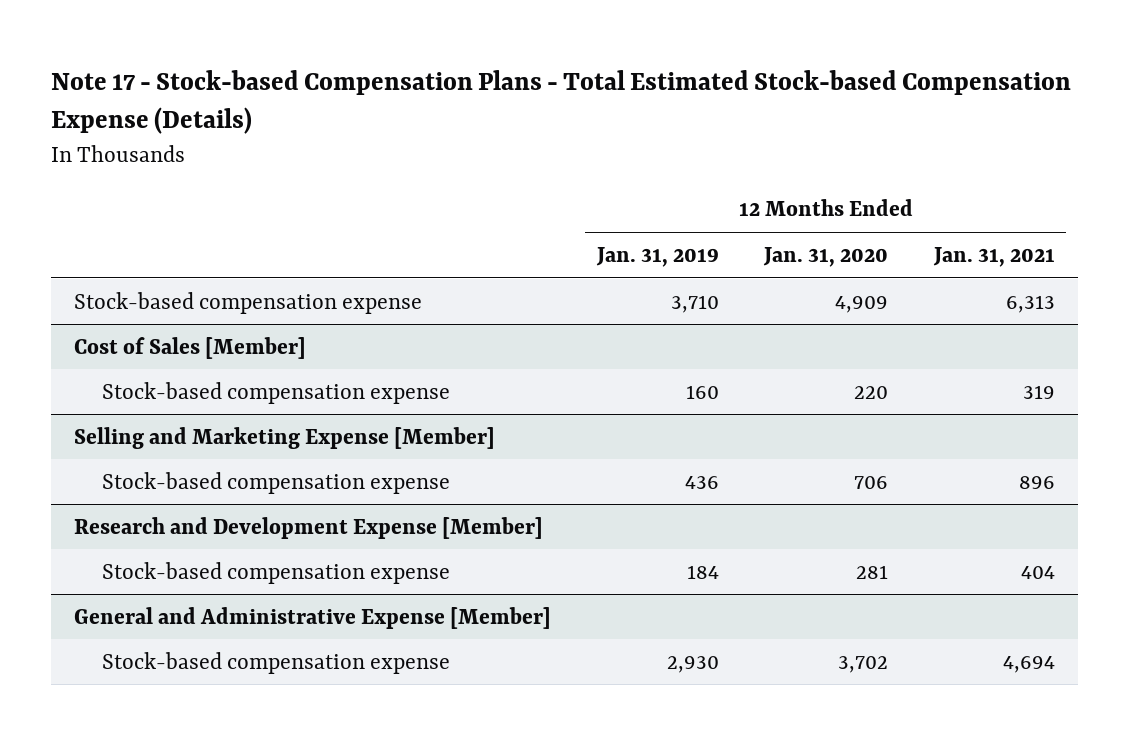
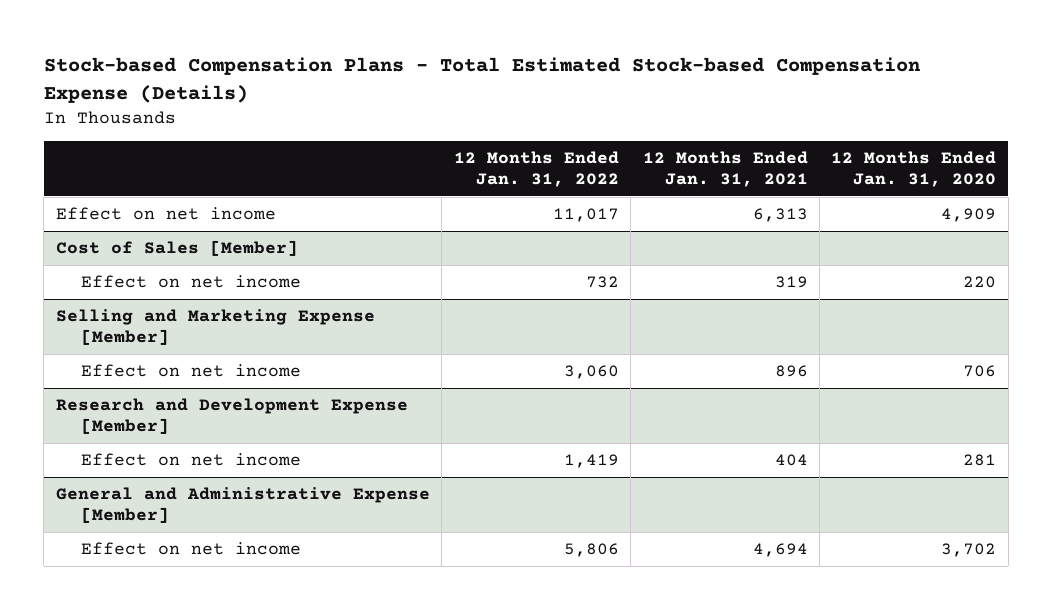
[51,69,1072,135] Note 17 - Stock-based Compensation Plans - Total Estimated Stock-based Compensation Expense (Details) -> [43,57,920,103] Stock-based Compensation Plans - Total Estimated Stock-based Compensation Expense (Details)
[595,246,719,267] Jan. 31, 2019 -> none
none -> [453,150,619,187] 12 Months Ended Jan. 31, 2022
[74,291,423,314] Stock-based compensation expense -> [55,207,276,221] Effect on net income
[101,381,450,404] Stock-based compensation expense -> [81,275,302,289] Effect on net income
[101,471,450,494] Stock-based compensation expense -> [81,364,302,378] Effect on net income
[101,561,450,584] Stock-based compensation expense -> [81,453,302,467] Effect on net income
[101,651,450,674] Stock-based compensation expense -> [81,542,302,556] Effect on net income

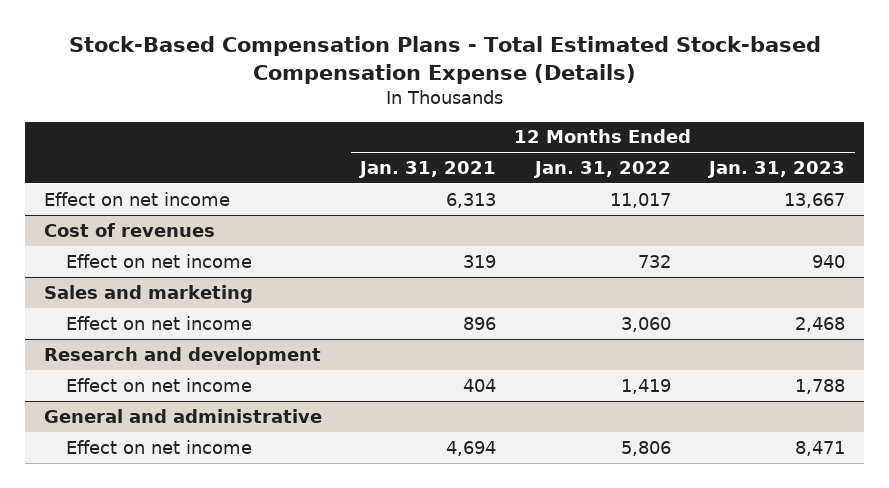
[43,57,920,103] Stock-based Compensation Plans - Total Estimated Stock-based Compensation Expense (Details) -> [68,36,821,84] Stock-Based Compensation Plans - Total Estimated Stock-based Compensation Expense (Details)
[831,150,997,187] 12 Months Ended Jan. 31, 2020 -> none
none -> [707,160,846,178] Jan. 31, 2023
[55,240,298,257] Cost of Sales [Member] -> [44,222,216,237] Cost of revenues
[55,309,375,346] Selling and Marketing Expense [Member] -> [44,284,254,303] Sales and marketing
[55,398,408,435] Research and Development Expense [Member] -> [44,346,322,365] Research and development
[55,487,430,524] General and Administrative Expense [Member] -> [44,408,323,423] General and administrative

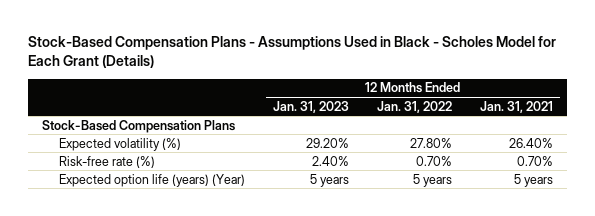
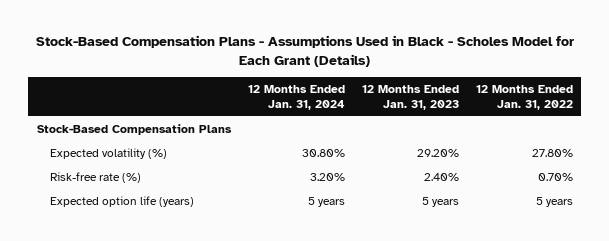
[480,100,554,113] Jan. 31, 2021 -> none
none -> [247,84,345,110] 12 Months Ended Jan. 31, 2024
[59,173,246,187] Expected option life (years) (Year) -> [49,195,194,207] Expected option life (years)

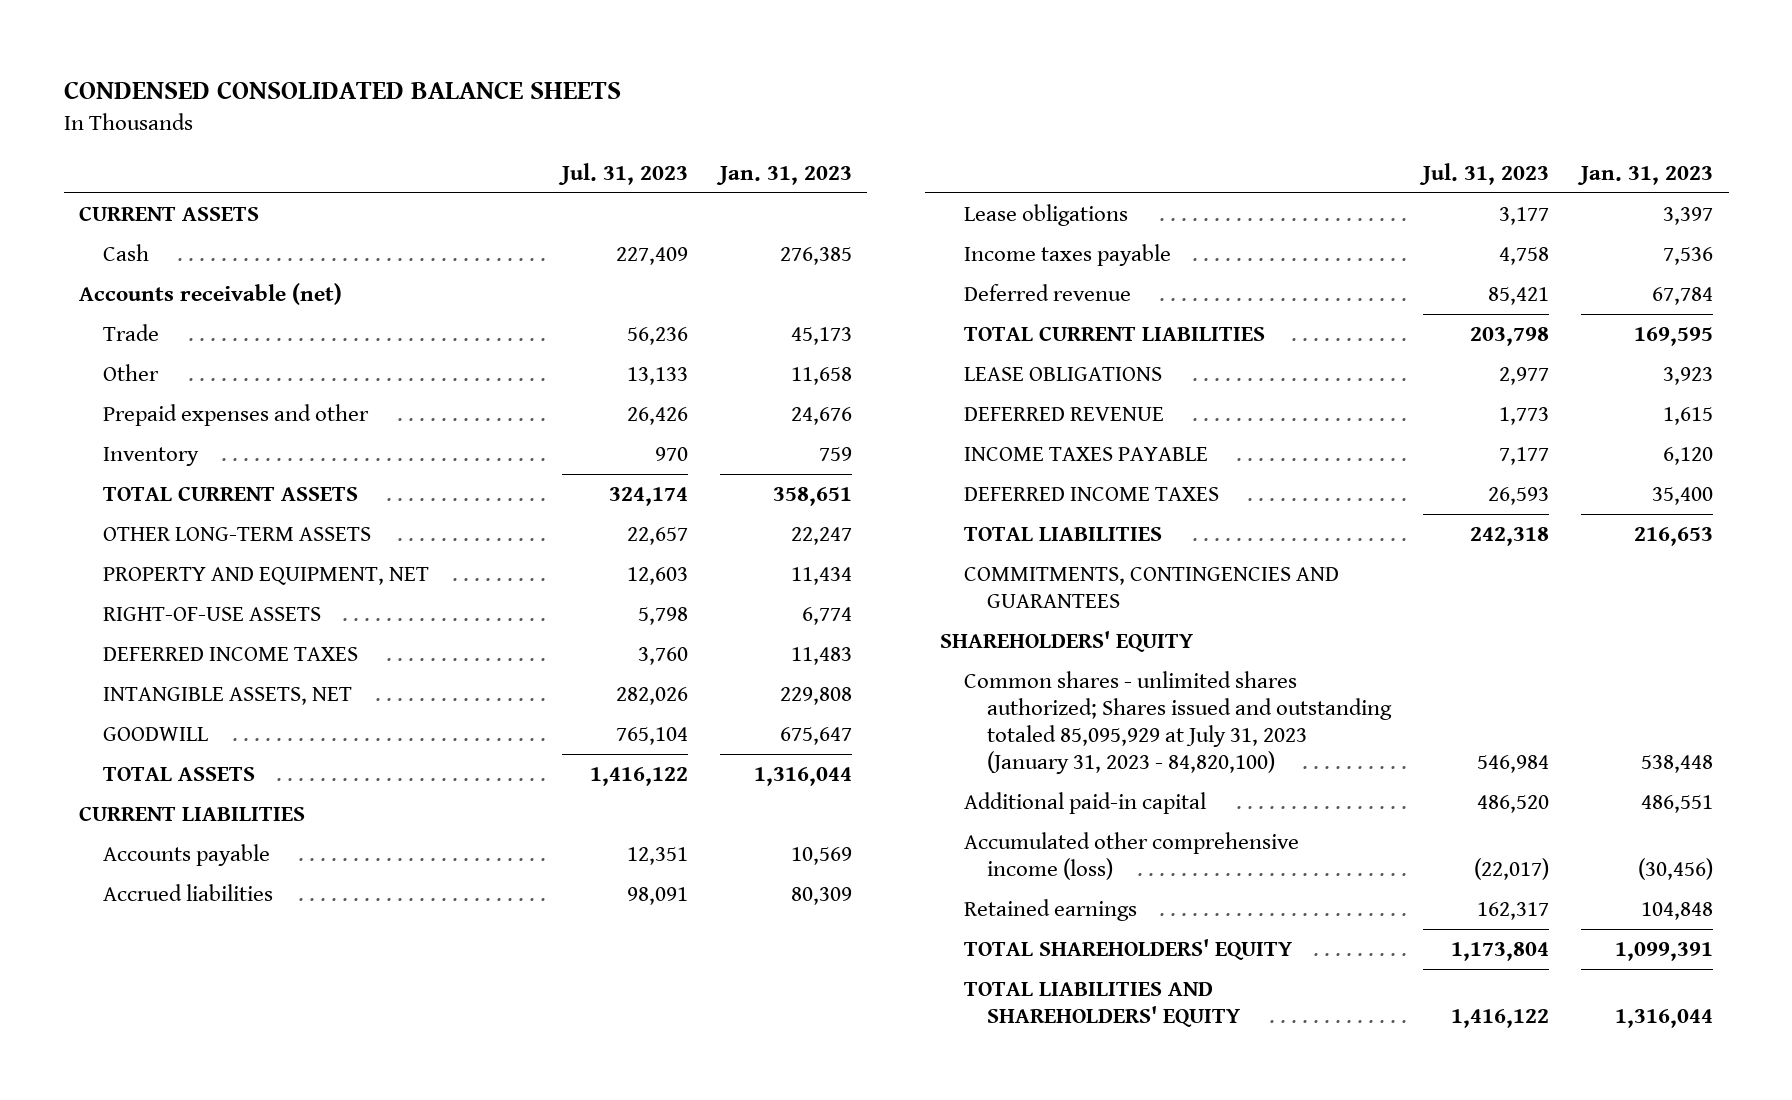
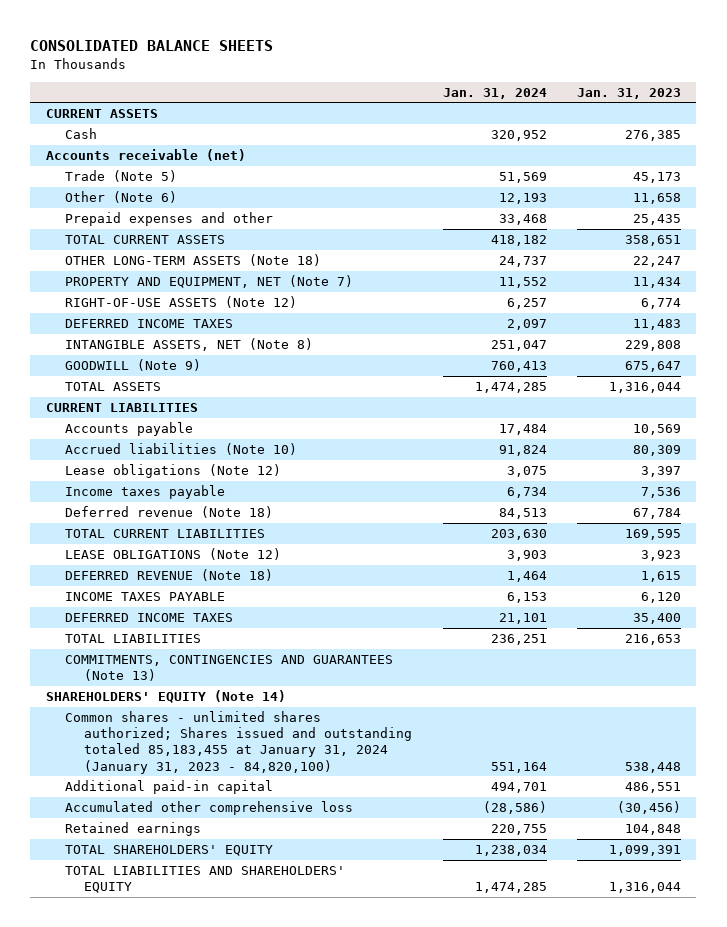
[63,81,621,100] CONDENSED CONSOLIDATED BALANCE SHEETS -> [30,39,274,51] CONSOLIDATED BALANCE SHEETS
[557,162,688,185] Jul. 31, 2023 -> none
none -> [442,87,547,99] Jan. 31, 2024
[102,447,199,467] Inventory -> none
[102,324,159,342] Trade -> [64,170,177,183] Trade (Note 5)
[102,364,159,382] Other -> [64,191,177,204] Other (Note 6)
[790,407,852,426] 24,676 -> [633,214,682,226] 25,435
[102,527,371,542] OTHER LONG-TERM ASSETS -> [64,254,321,267] OTHER LONG-TERM ASSETS (Note 18)
[102,567,429,586] PROPERTY AND EQUIPMENT, NET -> [64,275,353,289] PROPERTY AND EQUIPMENT, NET (Note 7)
[102,607,321,622] RIGHT-OF-USE ASSETS -> [64,296,297,309] RIGHT-OF-USE ASSETS (Note 12)
[102,687,352,706] INTANGIBLE ASSETS, NET -> [64,338,313,352] INTANGIBLE ASSETS, NET (Note 8)
[102,727,208,742] GOODWILL -> [64,359,201,372] GOODWILL (Note 9)
[102,884,273,902] Accrued liabilities -> [64,443,297,456] Accrued liabilities (Note 10)
[963,204,1128,227] Lease obligations -> [64,464,281,479] Lease obligations (Note 12)
[963,284,1131,302] Deferred revenue -> [64,506,273,519] Deferred revenue (Note 18)
[963,367,1162,382] LEASE OBLIGATIONS -> [64,548,281,561] LEASE OBLIGATIONS (Note 12)
[963,407,1164,422] DEFERRED REVENUE -> [64,569,273,582] DEFERRED REVENUE (Note 18)
[963,567,1339,608] COMMITMENTS, CONTINGENCIES AND GUARANTEES -> [64,655,393,682] COMMITMENTS, CONTINGENCIES AND GUARANTEES (Note 13)
[940,631,1194,653] SHAREHOLDERS' EQUITY -> [45,690,286,704] SHAREHOLDERS' EQUITY (Note 14)
[963,671,1393,774] Common shares - unlimited shares authorized; Shares issued and outstanding totaled 85,095,929 at July 31, 2023 (January 31, 2023 - 84,820,100) -> [64,711,413,774] Common shares - unlimited shares authorized; Shares issued and outstanding totaled 85,183,455 at January 31, 2024 (January 31, 2023 - 84,820,100)
[963,832,1299,880] Accumulated other comprehensive income (loss) -> [64,801,353,816] Accumulated other comprehensive loss

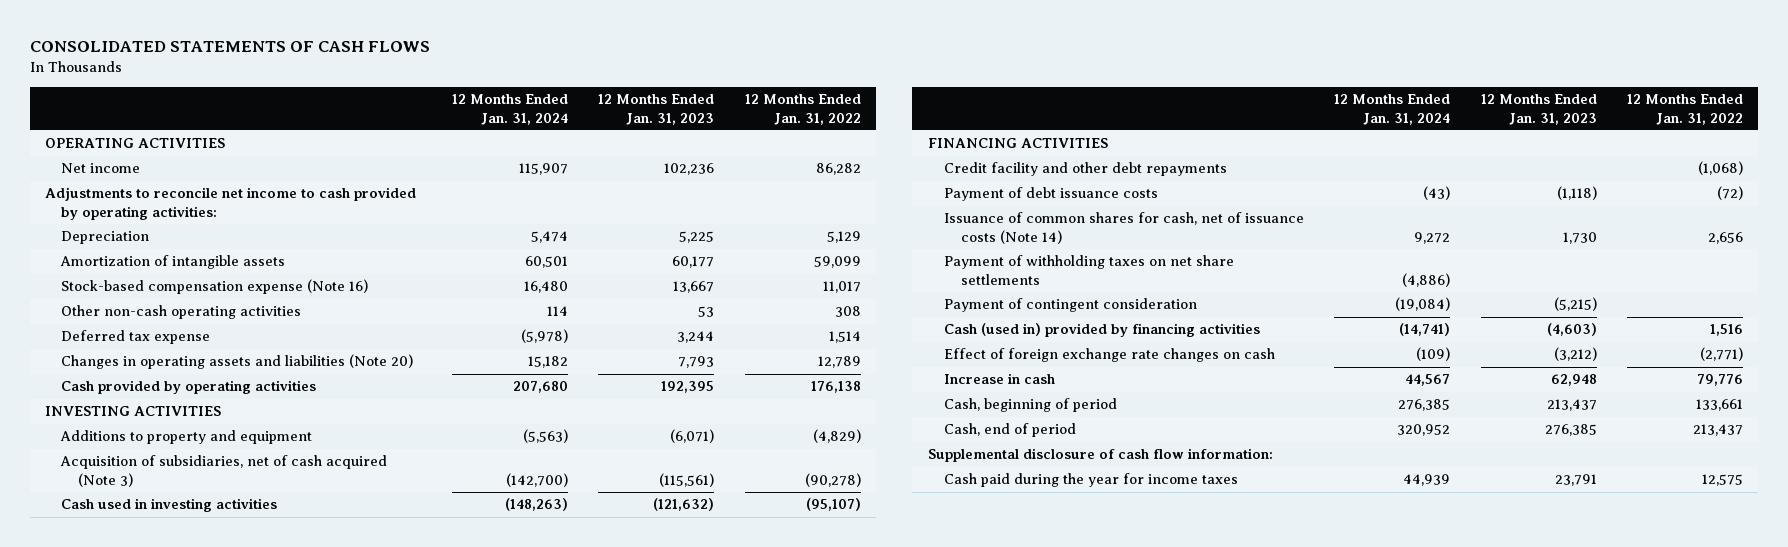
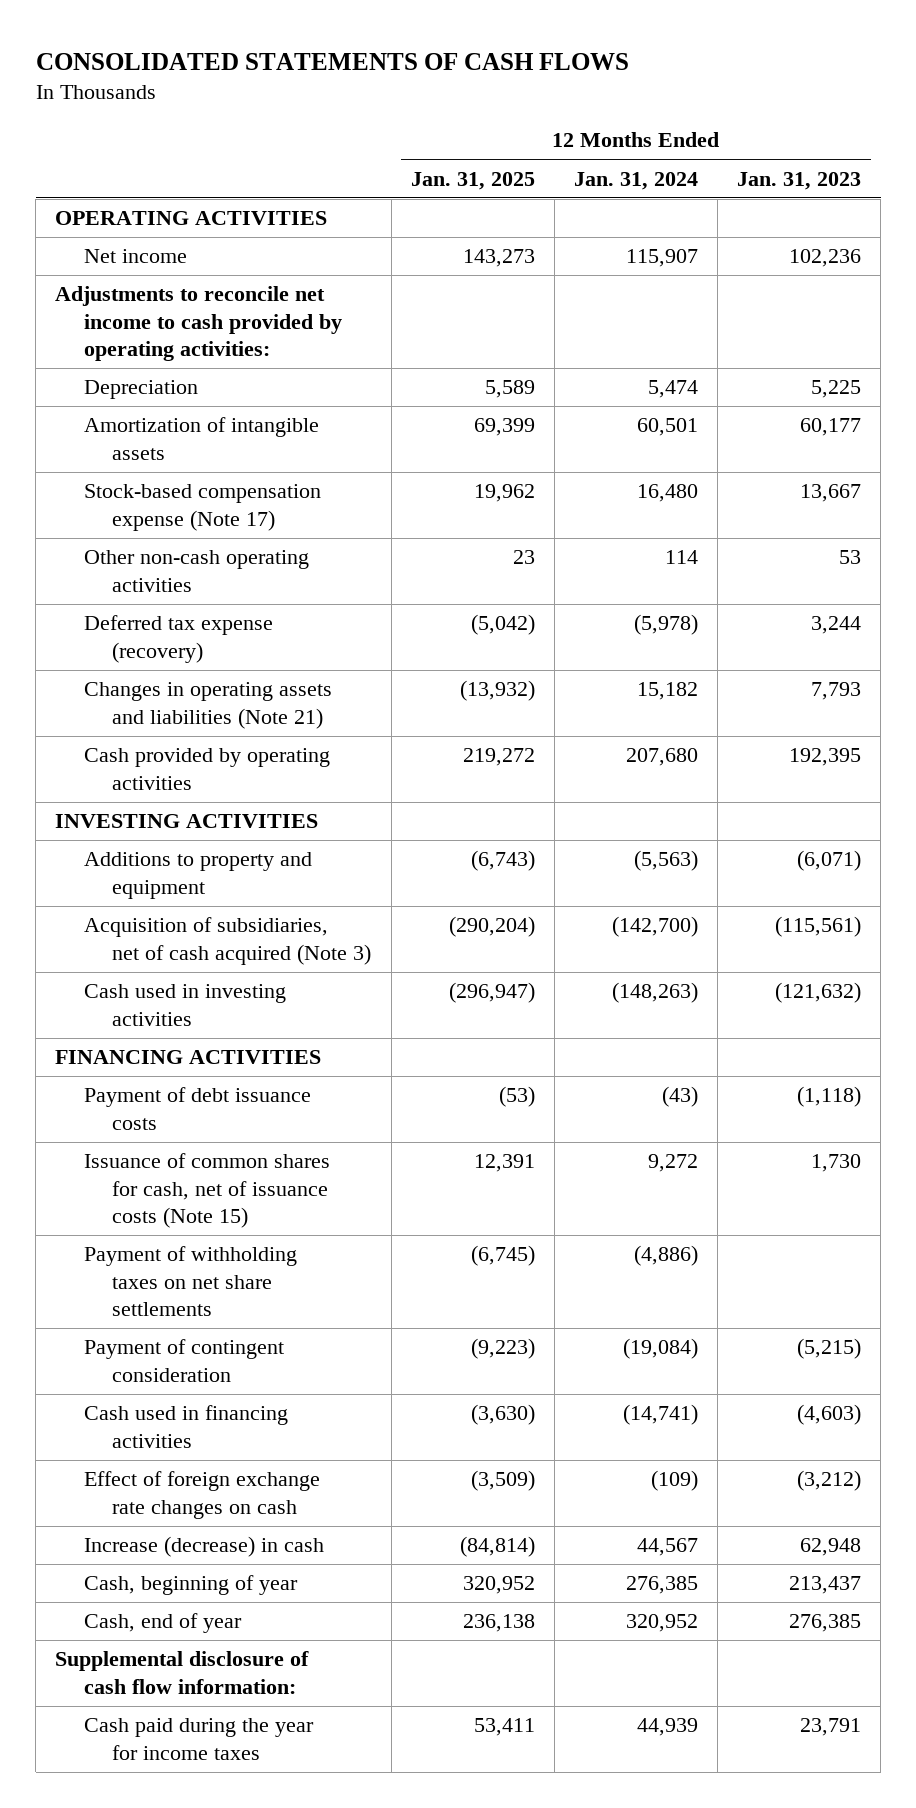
[744,94,861,125] 12 Months Ended Jan. 31, 2022 -> none
none -> [410,171,535,190] Jan. 31, 2025
[61,279,369,295] Stock-based compensation expense (Note 16) -> [83,484,321,531] Stock-based compensation expense (Note 17)
[61,330,211,345] Deferred tax expense -> [83,615,273,663] Deferred tax expense (recovery)
[61,354,414,370] Changes in operating assets and liabilities (Note 20) -> [83,682,332,729] Changes in operating assets and liabilities (Note 21)
[944,162,1228,177] Credit facility and other debt repayments -> none
[944,212,1305,244] Issuance of common shares for cash, net of issuance costs (Note 14) -> [83,1153,330,1228] Issuance of common shares for cash, net of issuance costs (Note 15)
[944,323,1261,338] Cash (used in) provided by financing activities -> [83,1405,288,1448] Cash used in financing activities
[944,373,1056,385] Increase in cash -> [83,1536,324,1558] Increase (decrease) in cash
[944,398,1118,413] Cash, beginning of period -> [83,1575,298,1596] Cash, beginning of year
[944,423,1077,438] Cash, end of period -> [83,1613,242,1634] Cash, end of year

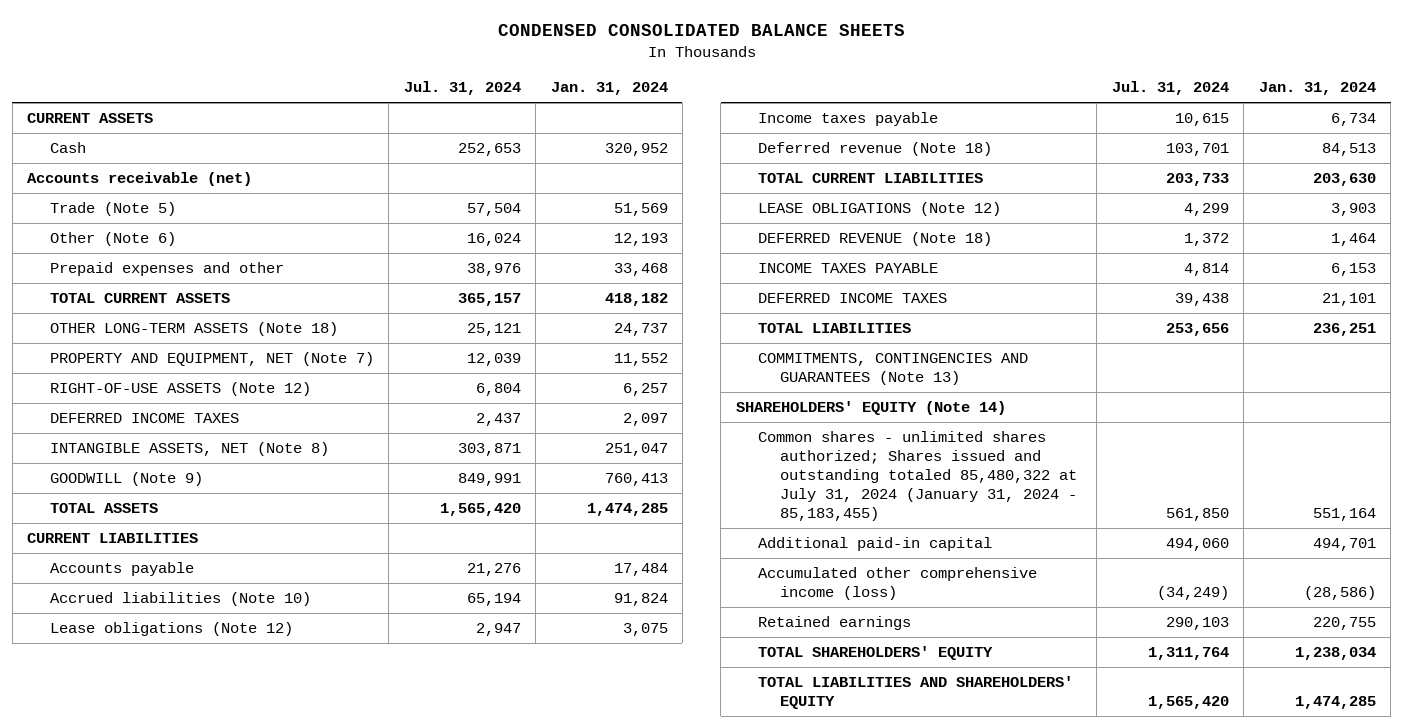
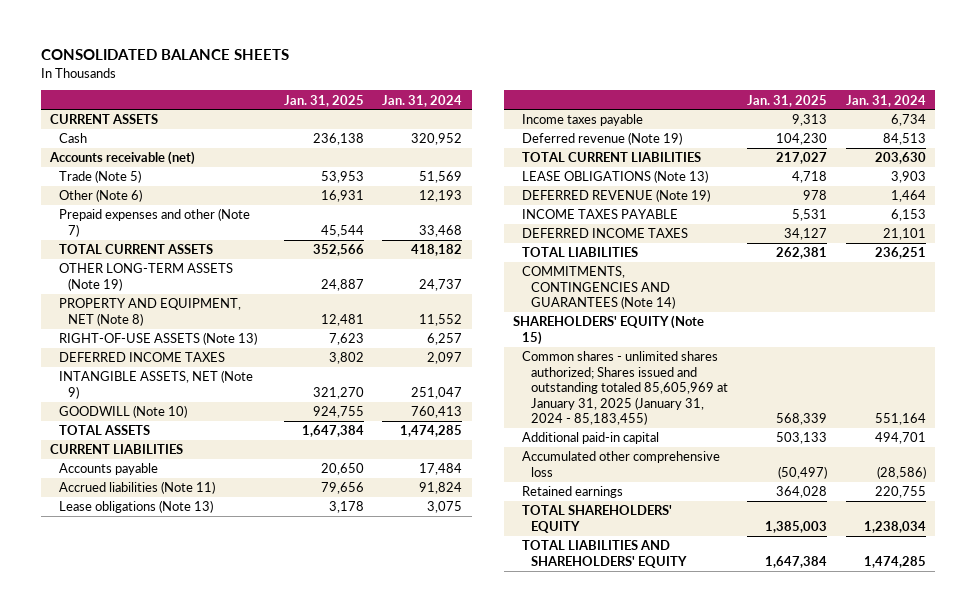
[497,24,905,37] CONDENSED CONSOLIDATED BALANCE SHEETS -> [40,49,289,61] CONSOLIDATED BALANCE SHEETS
[403,81,521,96] Jul. 31, 2024 -> none
none -> [283,94,364,107] Jan. 31, 2025
[49,261,284,276] Prepaid expenses and other -> [58,208,250,237] Prepaid expenses and other (Note 7)
[49,321,338,336] OTHER LONG-TERM ASSETS (Note 18) -> [58,263,233,291] OTHER LONG-TERM ASSETS (Note 19)
[49,351,374,366] PROPERTY AND EQUIPMENT, NET (Note 7) -> [58,298,241,326] PROPERTY AND EQUIPMENT, NET (Note 8)
[49,381,311,396] RIGHT-OF-USE ASSETS (Note 12) -> [58,332,257,346] RIGHT-OF-USE ASSETS (Note 13)
[49,441,329,456] INTANGIBLE ASSETS, NET (Note 8) -> [58,370,253,399] INTANGIBLE ASSETS, NET (Note 9)
[49,471,203,486] GOODWILL (Note 9) -> [58,405,187,419] GOODWILL (Note 10)
[49,591,311,606] Accrued liabilities (Note 10) -> [58,481,215,495] Accrued liabilities (Note 11)
[49,621,293,636] Lease obligations (Note 12) -> [58,500,213,514] Lease obligations (Note 13)
[758,141,993,156] Deferred revenue (Note 18) -> [522,132,683,146] Deferred revenue (Note 19)
[758,201,1002,216] LEASE OBLIGATIONS (Note 12) -> [522,170,709,184] LEASE OBLIGATIONS (Note 13)
[758,231,993,246] DEFERRED REVENUE (Note 18) -> [522,189,711,203] DEFERRED REVENUE (Note 19)
[758,352,1029,385] COMMITMENTS, CONTINGENCIES AND GUARANTEES (Note 13) -> [522,266,676,310] COMMITMENTS, CONTINGENCIES AND GUARANTEES (Note 14)
[735,400,1006,415] SHAREHOLDERS' EQUITY (Note 14) -> [513,315,705,345] SHAREHOLDERS' EQUITY (Note 15)
[758,430,1078,521] Common shares - unlimited shares authorized; Shares issued and outstanding totaled 85,480,322 at July 31, 2024 (January 31, 2024 - 85,183,455) -> [522,351,729,426] Common shares - unlimited shares authorized; Shares issued and outstanding totaled 85,605,969 at January 31, 2025 (January 31, 2024 - 85,183,455)
[758,566,1038,600] Accumulated other comprehensive income (loss) -> [522,451,721,477] Accumulated other comprehensive loss

